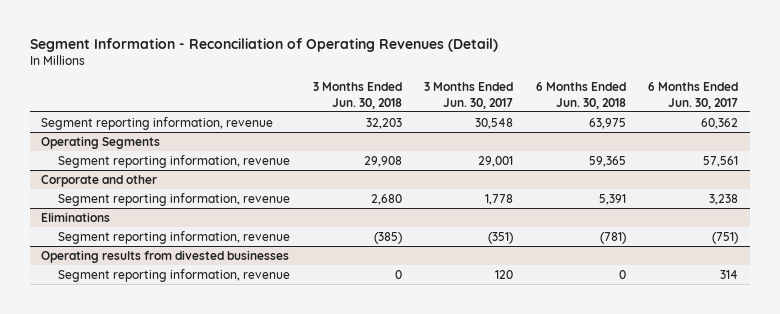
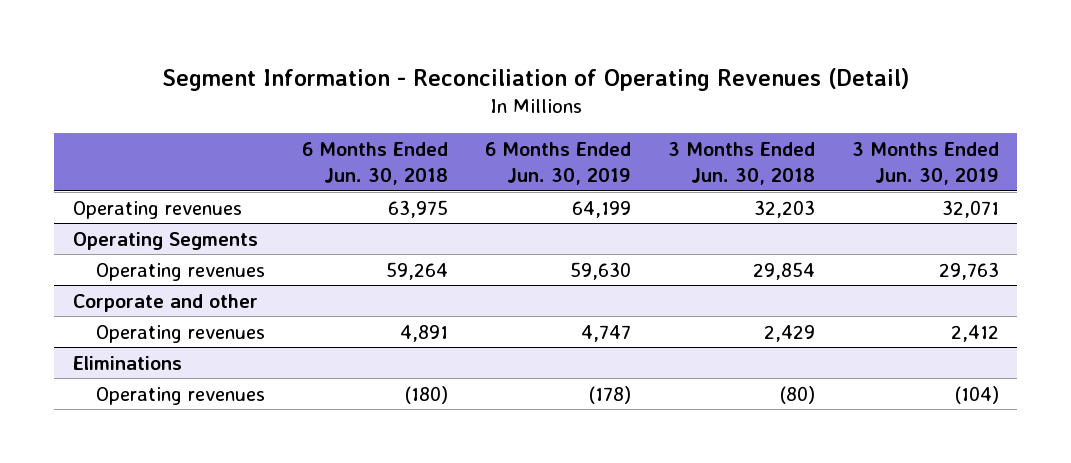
[424,81,514,109] 3 Months Ended Jun. 30, 2017 -> none
[648,81,739,109] 6 Months Ended Jun. 30, 2017 -> none
none -> [484,141,631,185] 6 Months Ended Jun. 30, 2019
none -> [851,141,999,185] 3 Months Ended Jun. 30, 2019
[41,116,274,130] Segment reporting information, revenue -> [72,200,242,219] Operating revenues
[58,154,291,168] Segment reporting information, revenue -> none
none -> [95,262,265,281] Operating revenues
[58,192,291,206] Segment reporting information, revenue -> none
none -> [95,324,265,343] Operating revenues
[58,230,291,244] Segment reporting information, revenue -> none
[41,249,290,263] Operating results from divested businesses -> none
[58,268,291,282] Segment reporting information, revenue -> none
none -> [95,386,265,405] Operating revenues

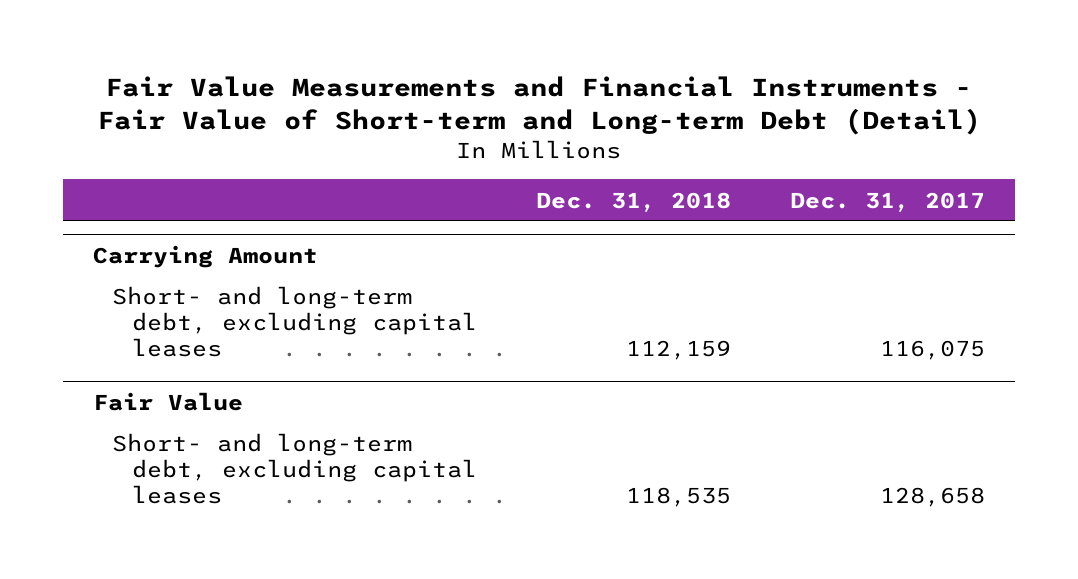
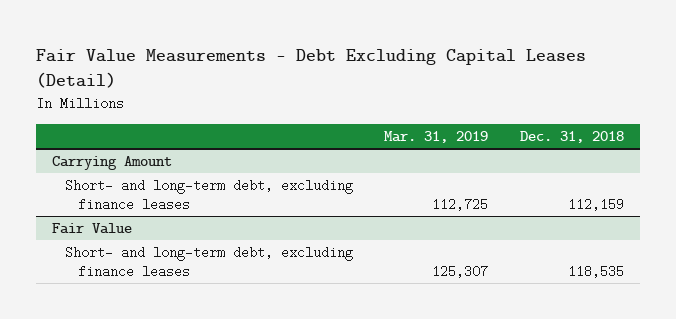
[96,76,981,136] Fair Value Measurements and Financial Instruments - Fair Value of Short-term and Long-term Debt (Detail) -> [35,48,586,89] Fair Value Measurements - Debt Excluding Capital Leases (Detail)
[790,191,986,212] Dec. 31, 2017 -> none
none -> [384,131,489,144] Mar. 31, 2019
[112,286,478,358] Short- and long-term debt, excluding capital leases -> [64,179,353,211] Short- and long-term debt, excluding finance leases
[112,433,478,505] Short- and long-term debt, excluding capital leases -> [64,246,353,278] Short- and long-term debt, excluding finance leases

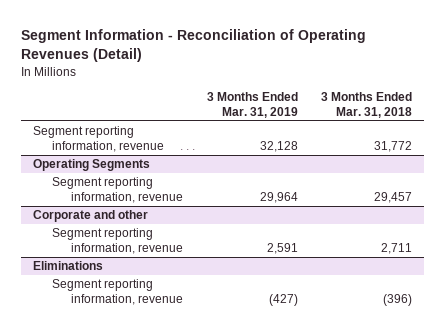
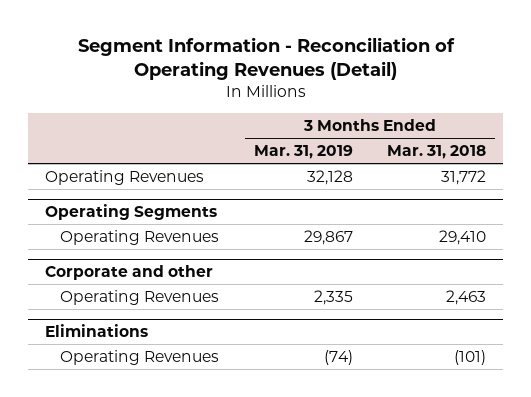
[33,126,165,153] Segment reporting information, revenue -> [45,170,205,186] Operating Revenues
[52,177,183,204] Segment reporting information, revenue -> none
none -> [59,230,219,246] Operating Revenues
[52,228,183,255] Segment reporting information, revenue -> none
none -> [59,290,219,306] Operating Revenues
[52,279,183,306] Segment reporting information, revenue -> none
none -> [59,350,219,366] Operating Revenues

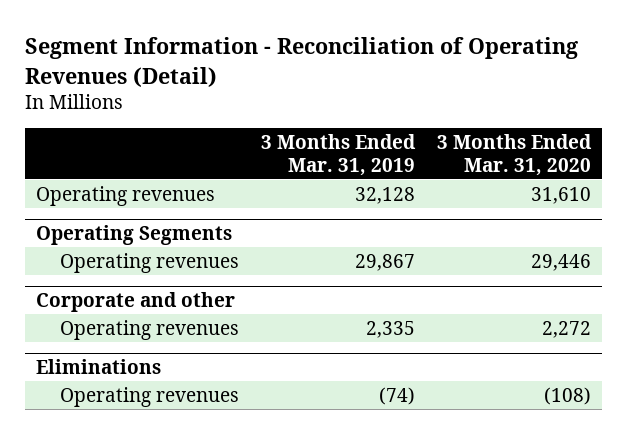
[387,145,487,160] Mar. 31, 2018 -> none
none -> [437,133,593,176] 3 Months Ended Mar. 31, 2020
[45,170,205,186] Operating Revenues -> [36,185,216,206] Operating revenues
[59,230,219,246] Operating Revenues -> [60,252,240,273] Operating revenues
[59,290,219,306] Operating Revenues -> [60,319,240,340] Operating revenues
[59,350,219,366] Operating Revenues -> [60,386,240,407] Operating revenues

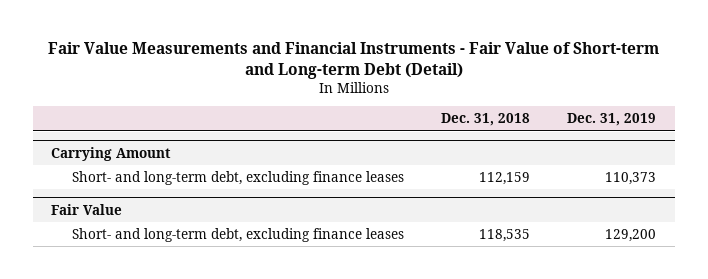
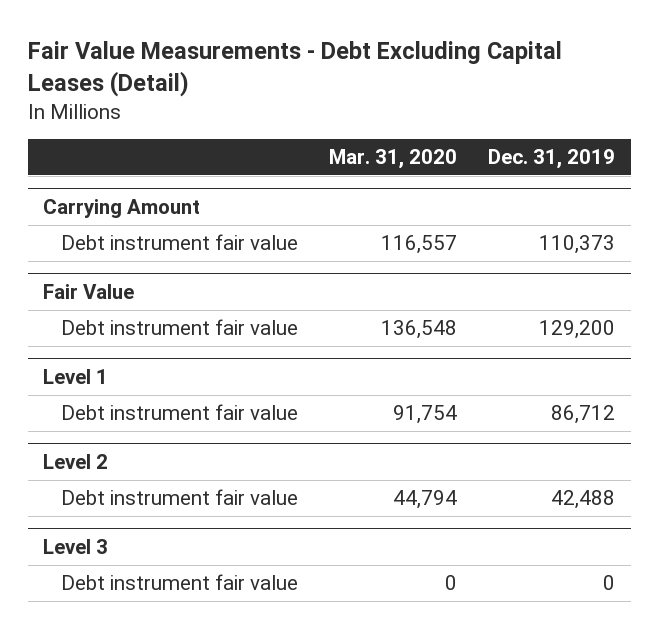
[47,41,659,79] Fair Value Measurements and Financial Instruments - Fair Value of Short-term and Long-term Debt (Detail) -> [27,41,562,98] Fair Value Measurements - Debt Excluding Capital Leases (Detail)
[441,113,531,127] Dec. 31, 2018 -> none
none -> [328,149,457,170] Mar. 31, 2020
[72,171,405,186] Short- and long-term debt, excluding finance leases -> [60,234,298,251] Debt instrument fair value
[72,228,405,243] Short- and long-term debt, excluding finance leases -> [60,319,298,336] Debt instrument fair value
none -> [43,368,109,384] Level 1
none -> [60,404,298,421] Debt instrument fair value
none -> [43,453,109,469] Level 2
none -> [60,489,298,506] Debt instrument fair value
none -> [43,538,109,554] Level 3
none -> [60,574,298,591] Debt instrument fair value

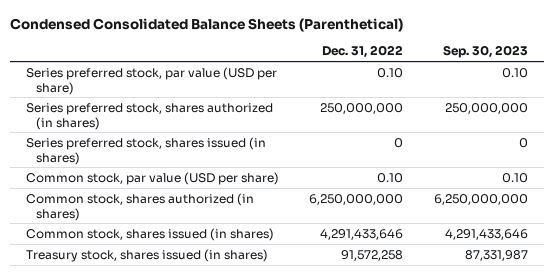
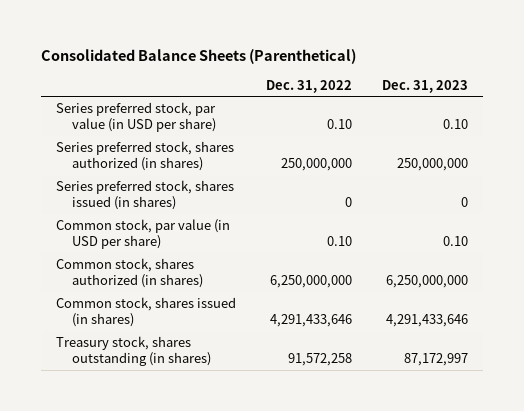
[10,17,404,32] Condensed Consolidated Balance Sheets (Parenthetical) -> [41,48,357,64] Consolidated Balance Sheets (Parenthetical)
[443,45,529,59] Sep. 30, 2023 -> none
none -> [381,79,468,93] Dec. 31, 2023
[25,66,277,95] Series preferred stock, par value (USD per share) -> [56,101,217,133] Series preferred stock, par value (in USD per share)
[25,171,279,185] Common stock, par value (USD per share) -> [56,218,231,250] Common stock, par value (in USD per share)
[25,248,268,262] Treasury stock, shares issued (in shares) -> [56,335,211,367] Treasury stock, shares outstanding (in shares)

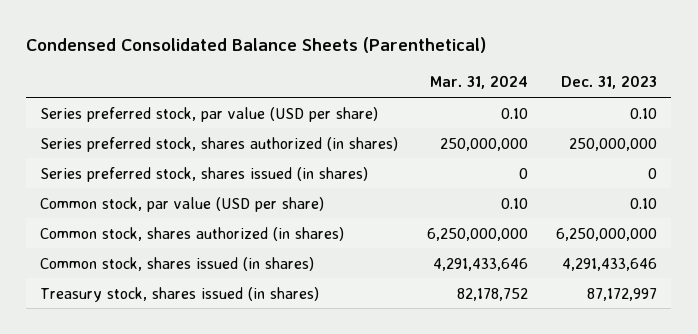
[41,48,357,64] Consolidated Balance Sheets (Parenthetical) -> [26,36,487,53] Condensed Consolidated Balance Sheets (Parenthetical)
[265,79,352,93] Dec. 31, 2022 -> none
none -> [429,75,528,90] Mar. 31, 2024
[56,101,217,133] Series preferred stock, par value (in USD per share) -> [40,106,379,122] Series preferred stock, par value (USD per share)
[56,218,231,250] Common stock, par value (in USD per share) -> [40,196,325,212] Common stock, par value (USD per share)
[56,335,211,367] Treasury stock, shares outstanding (in shares) -> [40,286,320,302] Treasury stock, shares issued (in shares)

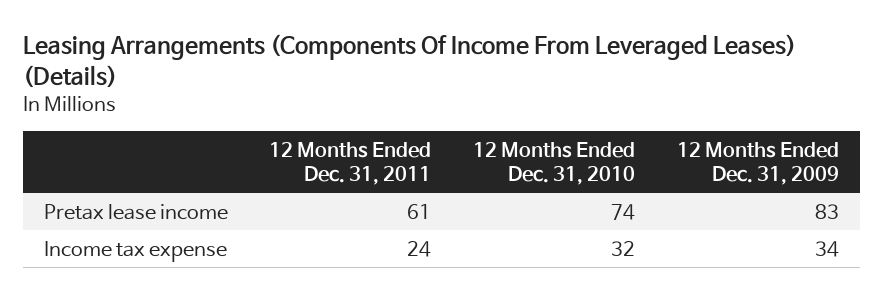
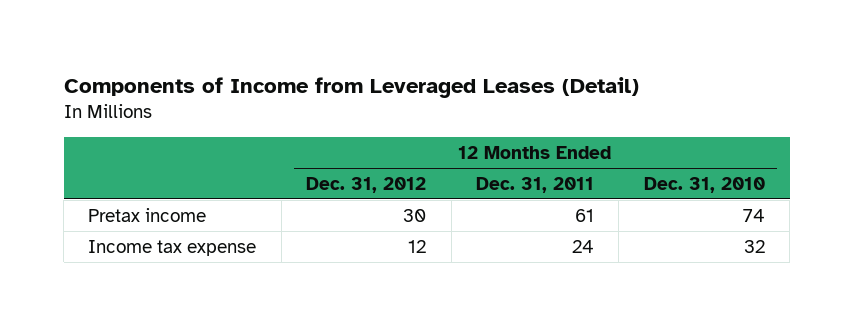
[22,34,796,89] Leasing Arrangements (Components Of Income From Leveraged Leases) (Details) -> [63,76,639,98] Components of Income from Leveraged Leases (Detail)
[677,141,840,185] 12 Months Ended Dec. 31, 2009 -> none
none -> [306,176,427,193] Dec. 31, 2012
[43,203,228,220] Pretax lease income -> [88,207,207,222] Pretax income

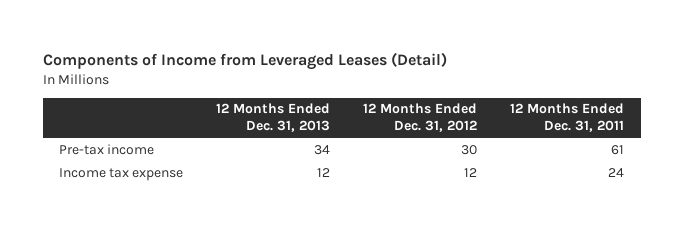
[643,176,765,193] Dec. 31, 2010 -> none
none -> [216,103,331,133] 12 Months Ended Dec. 31, 2013
[88,207,207,222] Pretax income -> [59,143,155,155] Pre-tax income

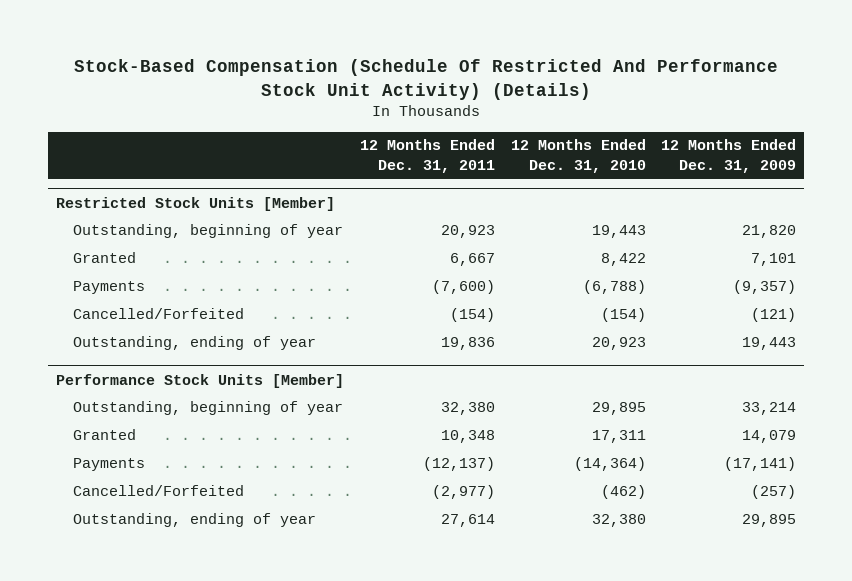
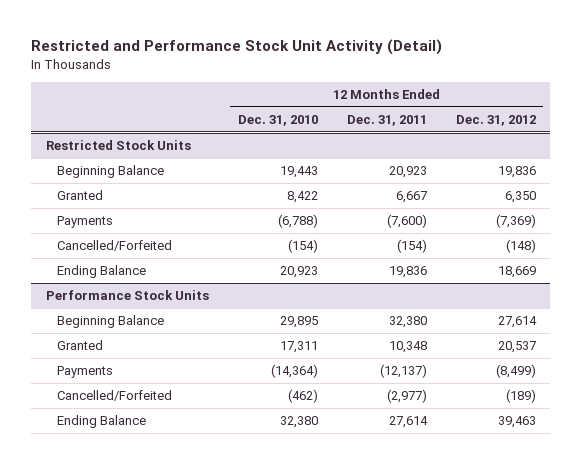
[74,59,779,100] Stock-Based Compensation (Schedule Of Restricted And Performance Stock Unit Activity) (Details) -> [31,39,443,56] Restricted and Performance Stock Unit Activity (Detail)
[661,139,797,173] 12 Months Ended Dec. 31, 2009 -> none
none -> [455,114,536,126] Dec. 31, 2012
[56,196,336,211] Restricted Stock Units [Member] -> [45,140,191,151] Restricted Stock Units
[72,223,343,238] Outstanding, beginning of year -> [56,165,164,179] Beginning Balance
[72,335,316,350] Outstanding, ending of year -> [56,265,146,279] Ending Balance
[56,373,345,388] Performance Stock Units [Member] -> [45,290,209,301] Performance Stock Units
[72,400,343,415] Outstanding, beginning of year -> [56,315,164,329] Beginning Balance
[72,512,316,527] Outstanding, ending of year -> [56,415,146,429] Ending Balance

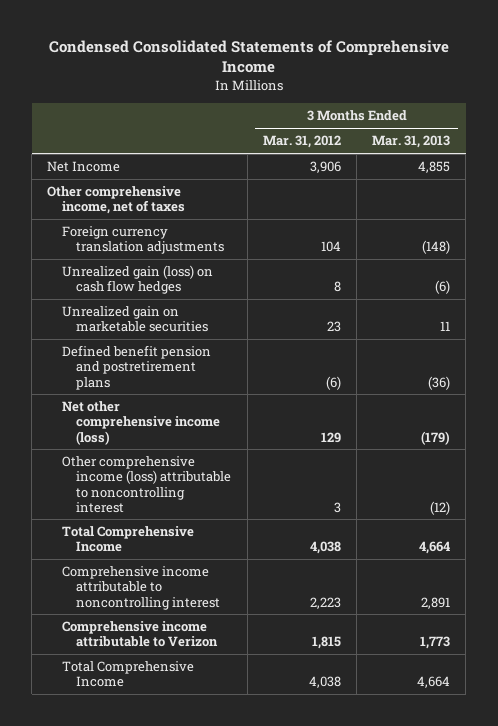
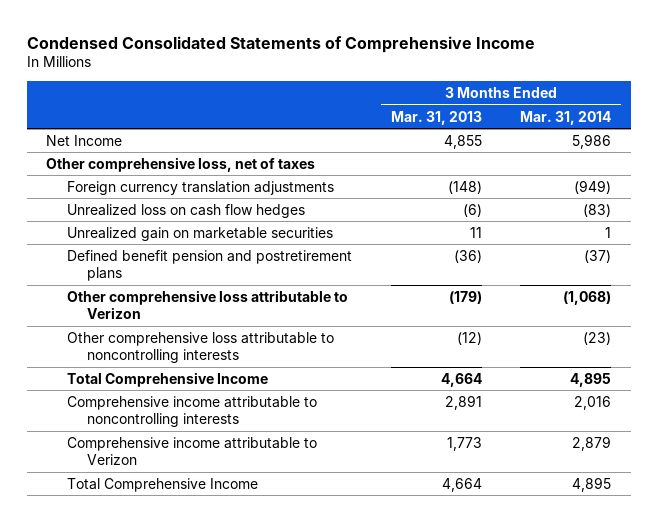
[262,135,341,149] Mar. 31, 2012 -> none
none -> [520,110,612,125] Mar. 31, 2014
[47,186,185,215] Other comprehensive income, net of taxes -> [46,156,316,172] Other comprehensive loss, net of taxes
[61,265,213,295] Unrealized gain (loss) on cash flow hedges -> [66,203,305,218] Unrealized loss on cash flow hedges
[61,401,221,445] Net other comprehensive income (loss) -> [66,289,348,320] Other comprehensive loss attributable to Verizon
[61,456,232,513] Other comprehensive income (loss) attributable to noncontrolling interest -> [66,331,334,364] Other comprehensive loss attributable to noncontrolling interests
[61,566,221,610] Comprehensive income attributable to noncontrolling interest -> [66,395,317,428] Comprehensive income attributable to noncontrolling interests

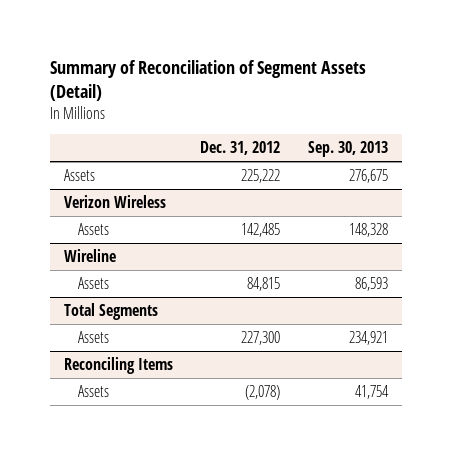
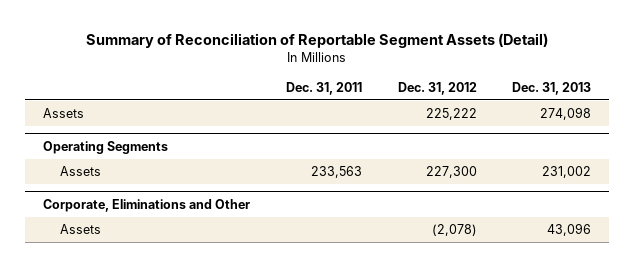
[49,59,366,101] Summary of Reconciliation of Segment Assets (Detail) -> [86,32,549,48] Summary of Reconciliation of Reportable Segment Assets (Detail)
[308,141,389,158] Sep. 30, 2013 -> none
none -> [285,81,362,95] Dec. 31, 2011
none -> [512,81,592,95] Dec. 31, 2013
[63,195,166,209] Verizon Wireless -> none
[77,223,109,236] Assets -> none
[63,249,116,263] Wireline -> none
[77,277,109,290] Assets -> none
[63,303,158,321] Total Segments -> none
none -> [43,141,169,155] Operating Segments
[63,357,173,375] Reconciling Items -> none
none -> [43,199,251,213] Corporate, Eliminations and Other

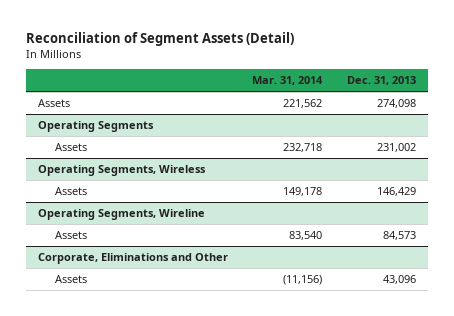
[86,32,549,48] Summary of Reconciliation of Reportable Segment Assets (Detail) -> [25,32,294,47] Reconciliation of Segment Assets (Detail)
[285,81,362,95] Dec. 31, 2011 -> none
[397,81,477,95] Dec. 31, 2012 -> none
none -> [252,76,324,86] Mar. 31, 2014
none -> [37,164,206,176] Operating Segments, Wireless
none -> [54,186,87,195] Assets
none -> [37,208,205,220] Operating Segments, Wireline
none -> [54,230,87,239] Assets

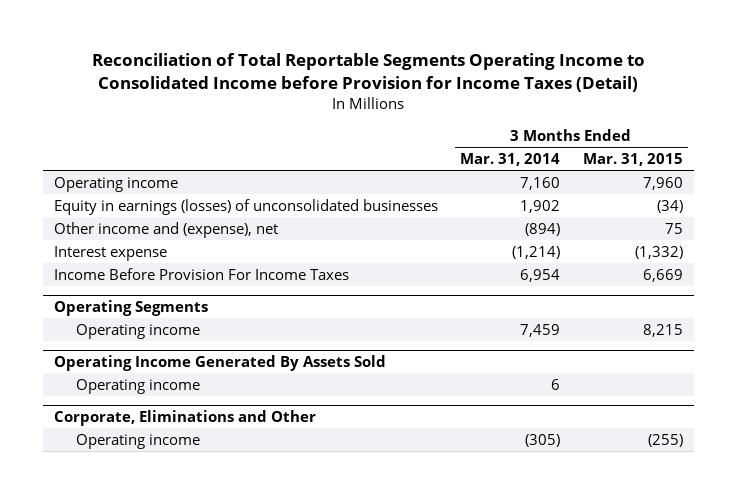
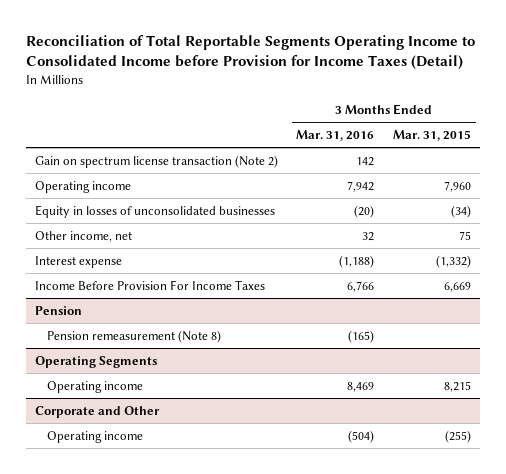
[460,152,561,166] Mar. 31, 2014 -> none
none -> [296,130,375,142] Mar. 31, 2016
none -> [34,154,278,168] Gain on spectrum license transaction (Note 2)
[53,198,438,215] Equity in earnings (losses) of unconsolidated businesses -> [34,204,275,218] Equity in losses of unconsolidated businesses
[53,221,278,238] Other income and (expense), net -> [34,230,132,242] Other income, net
none -> [34,305,82,315] Pension
none -> [47,329,222,343] Pension remeasurement (Note 8)
[53,354,386,371] Operating Income Generated By Assets Sold -> none
[75,378,200,394] Operating income -> none
[53,409,316,426] Corporate, Eliminations and Other -> [34,405,160,418] Corporate and Other

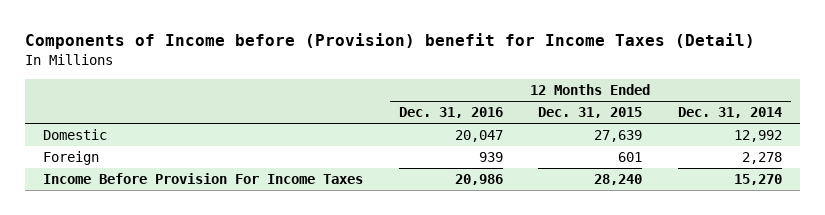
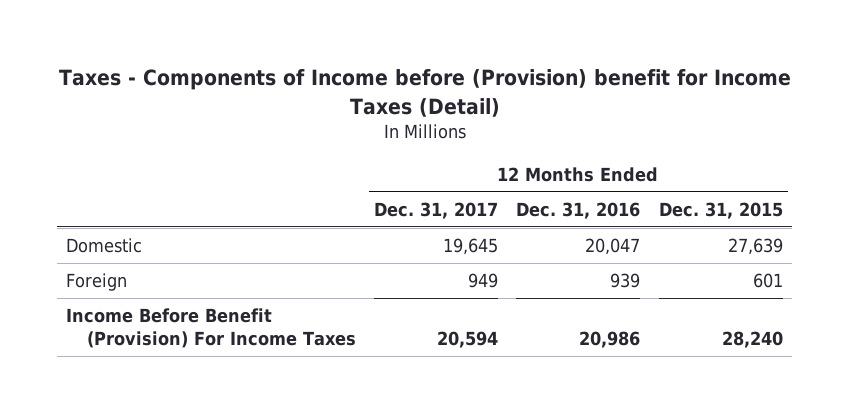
[24,33,755,50] Components of Income before (Provision) benefit for Income Taxes (Detail) -> [58,69,791,117] Taxes - Components of Income before (Provision) benefit for Income Taxes (Detail)
[677,107,782,119] Dec. 31, 2014 -> none
none -> [374,201,499,219] Dec. 31, 2017
[42,173,363,185] Income Before Provision For Income Taxes -> [66,308,356,349] Income Before Benefit (Provision) For Income Taxes

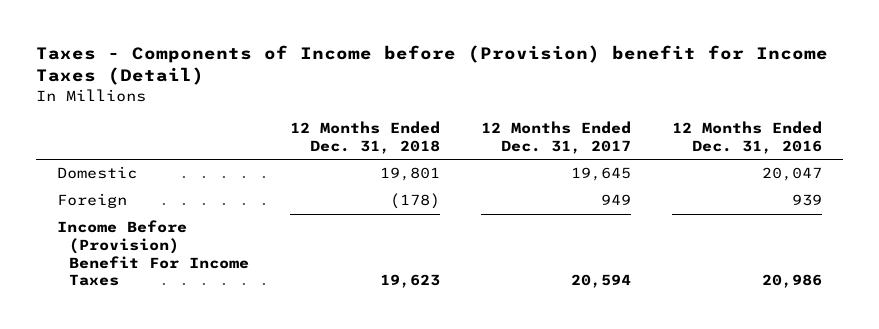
[658,201,783,219] Dec. 31, 2015 -> none
none -> [289,121,440,155] 12 Months Ended Dec. 31, 2018
[66,308,356,349] Income Before Benefit (Provision) For Income Taxes -> [56,220,249,287] Income Before (Provision) Benefit For Income Taxes

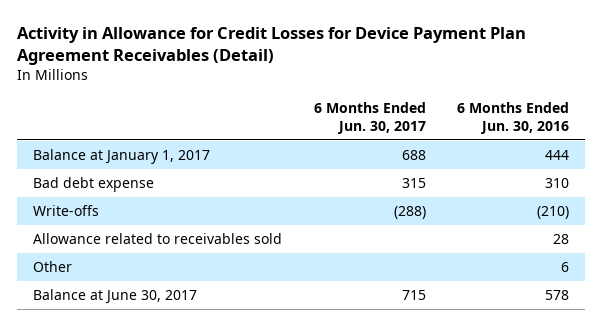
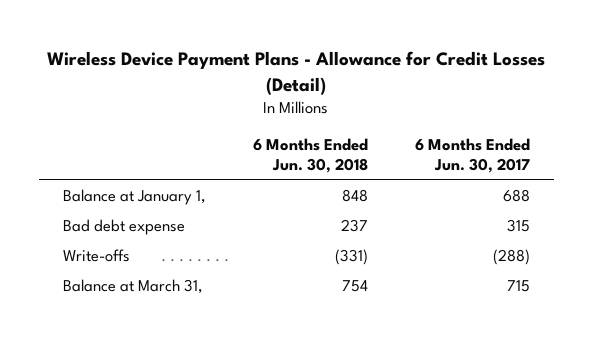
[17,27,527,66] Activity in Allowance for Credit Losses for Device Payment Plan Agreement Receivables (Detail) -> [47,50,546,95] Wireless Device Payment Plans - Allowance for Credit Losses (Detail)
[457,102,570,134] 6 Months Ended Jun. 30, 2016 -> none
none -> [252,138,368,173] 6 Months Ended Jun. 30, 2018
[32,148,210,164] Balance at January 1, 2017 -> [62,188,206,205] Balance at January 1,
[32,232,282,244] Allowance related to receivables sold -> none
[32,260,72,272] Other -> none
[32,288,197,304] Balance at June 30, 2017 -> [62,278,203,294] Balance at March 31,

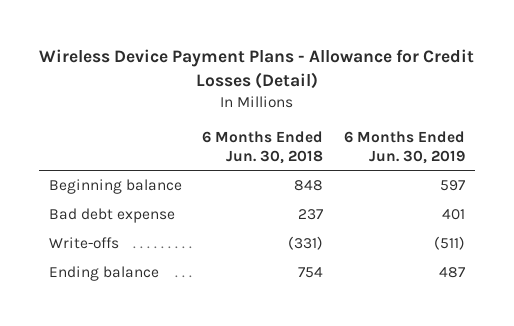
[415,138,531,173] 6 Months Ended Jun. 30, 2017 -> none
none -> [343,130,465,164] 6 Months Ended Jun. 30, 2019
[62,188,206,205] Balance at January 1, -> [48,179,182,195] Beginning balance
[62,278,203,294] Balance at March 31, -> [48,266,159,282] Ending balance

